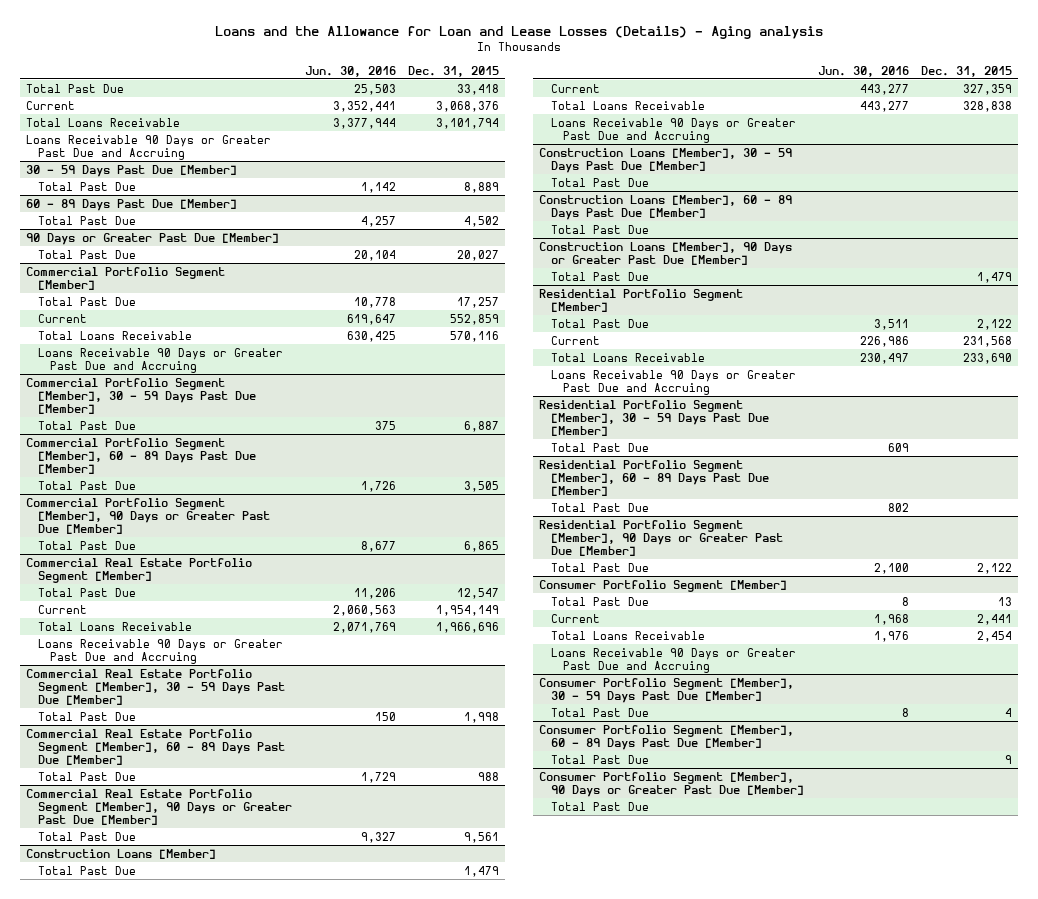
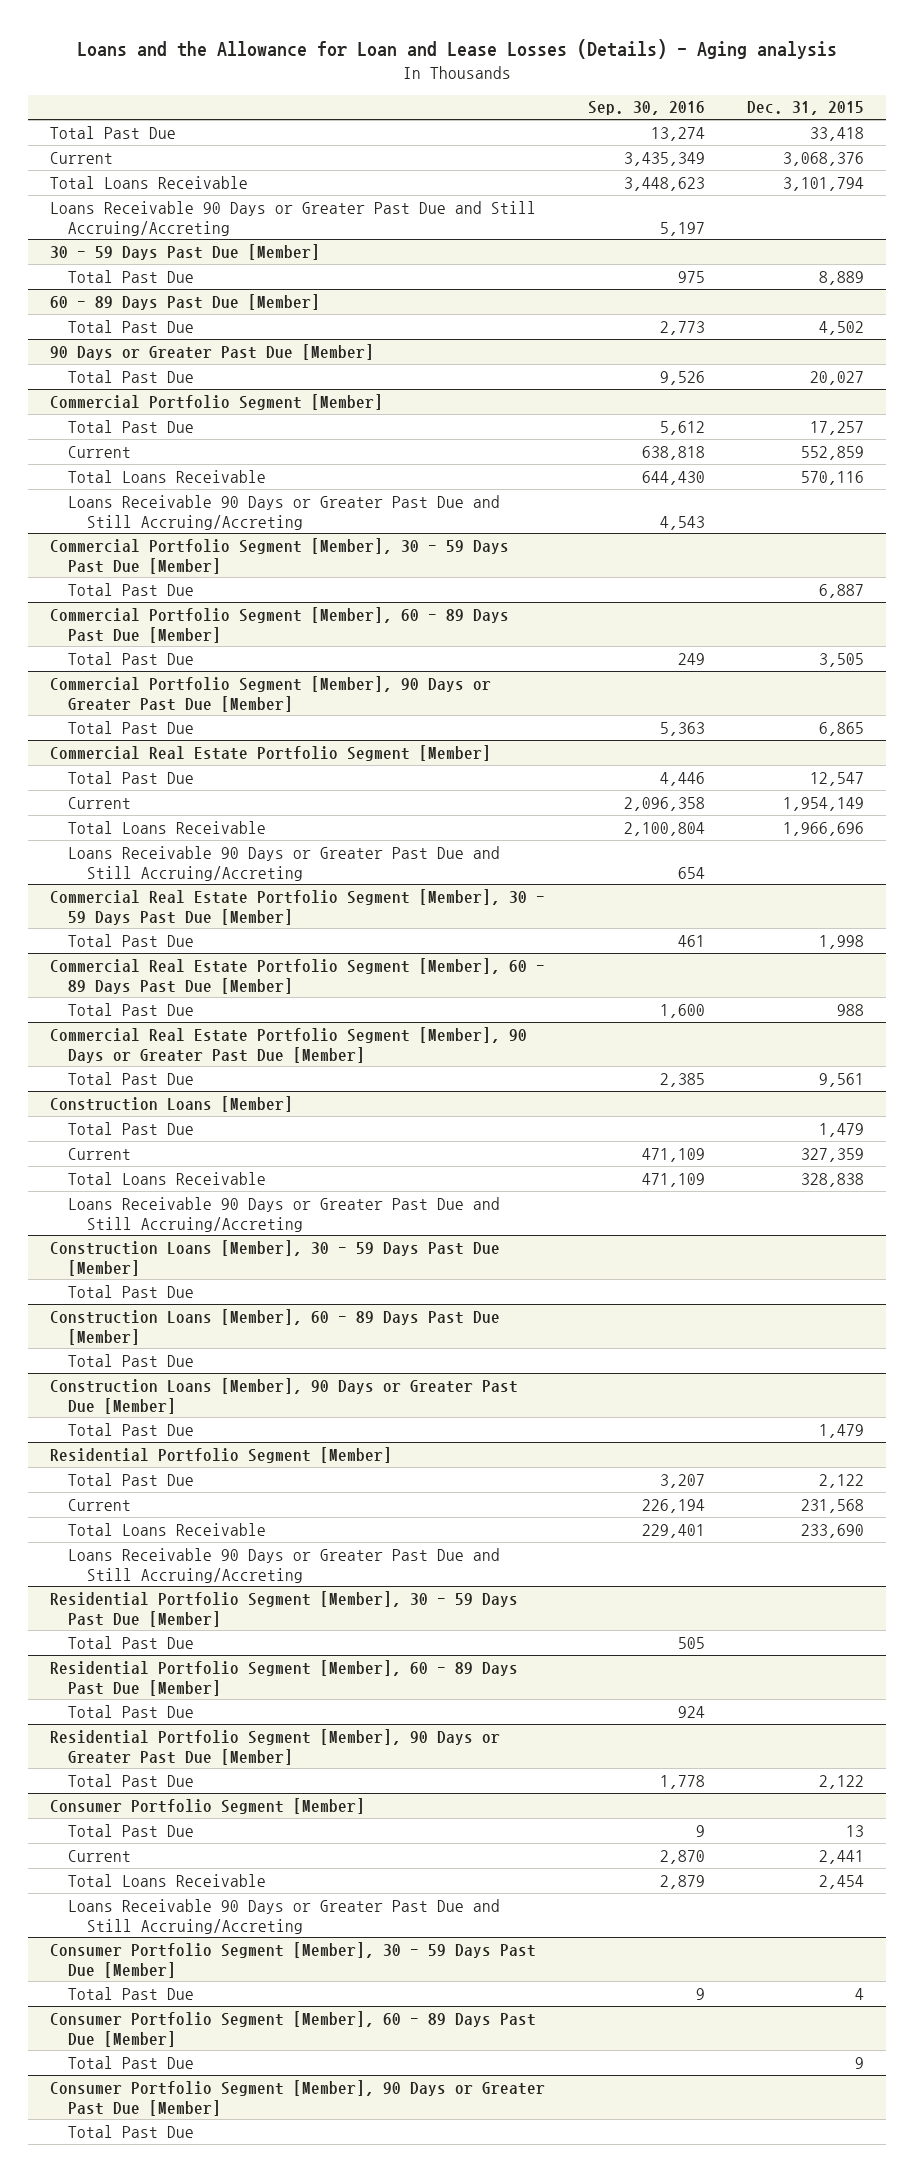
[304,65,396,77] Jun. 30, 2016 -> none
none -> [587,101,705,116] Sep. 30, 2016
[25,134,271,160] Loans Receivable 90 Days or Greater Past Due and Accruing -> [49,200,536,236] Loans Receivable 90 Days or Greater Past Due and Still Accruing/Accreting
[37,347,283,373] Loans Receivable 90 Days or Greater Past Due and Accruing -> [68,494,501,530] Loans Receivable 90 Days or Greater Past Due and Still Accruing/Accreting
[37,638,283,664] Loans Receivable 90 Days or Greater Past Due and Accruing -> [68,845,501,881] Loans Receivable 90 Days or Greater Past Due and Still Accruing/Accreting
[550,117,796,143] Loans Receivable 90 Days or Greater Past Due and Accruing -> [68,1196,501,1232] Loans Receivable 90 Days or Greater Past Due and Still Accruing/Accreting
[550,369,796,395] Loans Receivable 90 Days or Greater Past Due and Accruing -> [68,1547,501,1583] Loans Receivable 90 Days or Greater Past Due and Still Accruing/Accreting
[550,647,796,673] Loans Receivable 90 Days or Greater Past Due and Accruing -> [68,1898,501,1934] Loans Receivable 90 Days or Greater Past Due and Still Accruing/Accreting

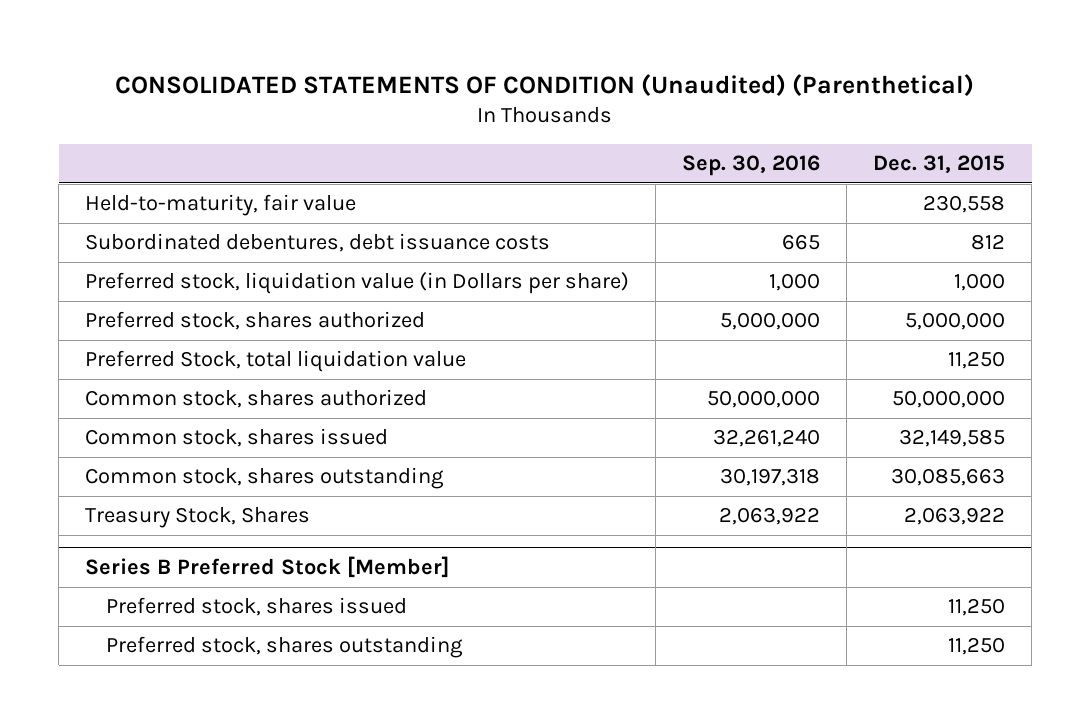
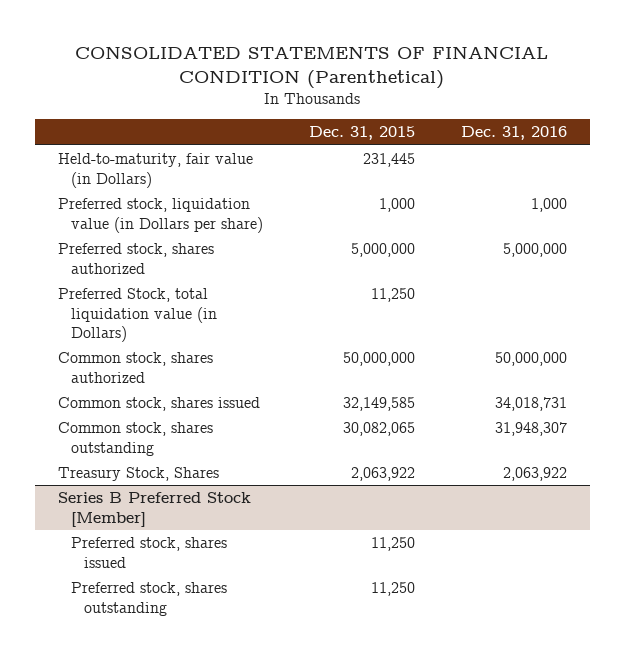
[115,73,975,96] CONSOLIDATED STATEMENTS OF CONDITION (Unaudited) (Parenthetical) -> [75,45,549,89] CONSOLIDATED STATEMENTS OF FINANCIAL CONDITION (Parenthetical)
[682,155,821,177] Sep. 30, 2016 -> none
none -> [461,126,568,141] Dec. 31, 2016
[85,233,551,253] Subordinated debentures, debt issuance costs -> none
[85,194,357,217] Held-to-maturity, fair value -> [57,153,253,188] Held-to-maturity, fair value (in Dollars)
[923,195,1006,214] 230,558 -> [363,153,416,168] 231,445
[85,350,467,373] Preferred Stock, total liquidation value -> [57,288,217,342] Preferred Stock, total liquidation value (in Dollars)
[891,468,1006,487] 30,085,663 -> [343,422,416,437] 30,082,065

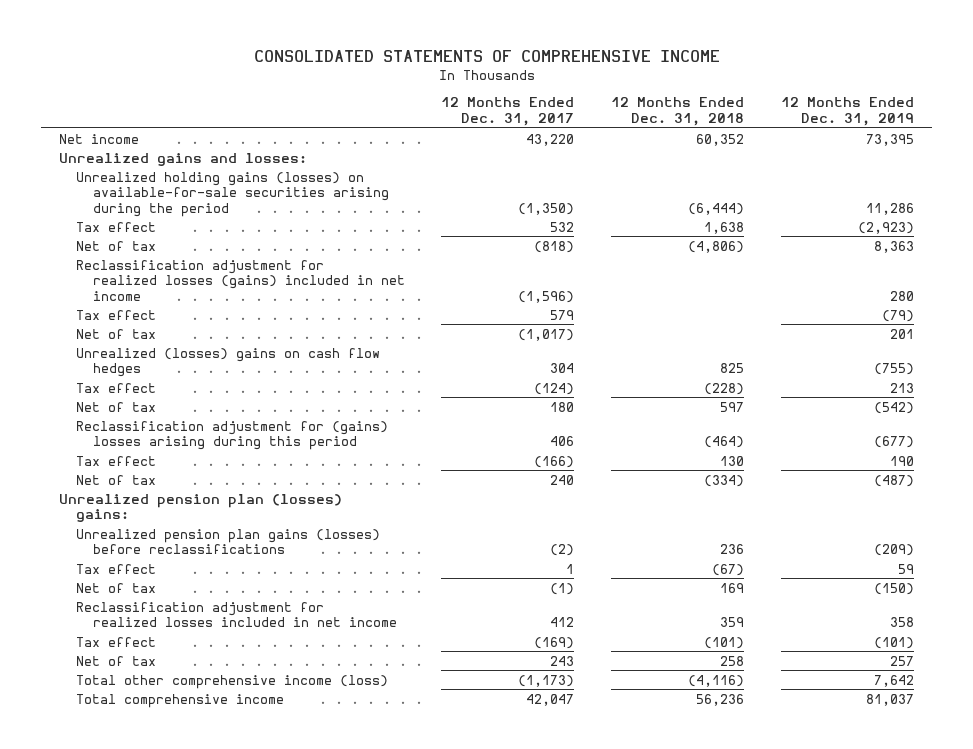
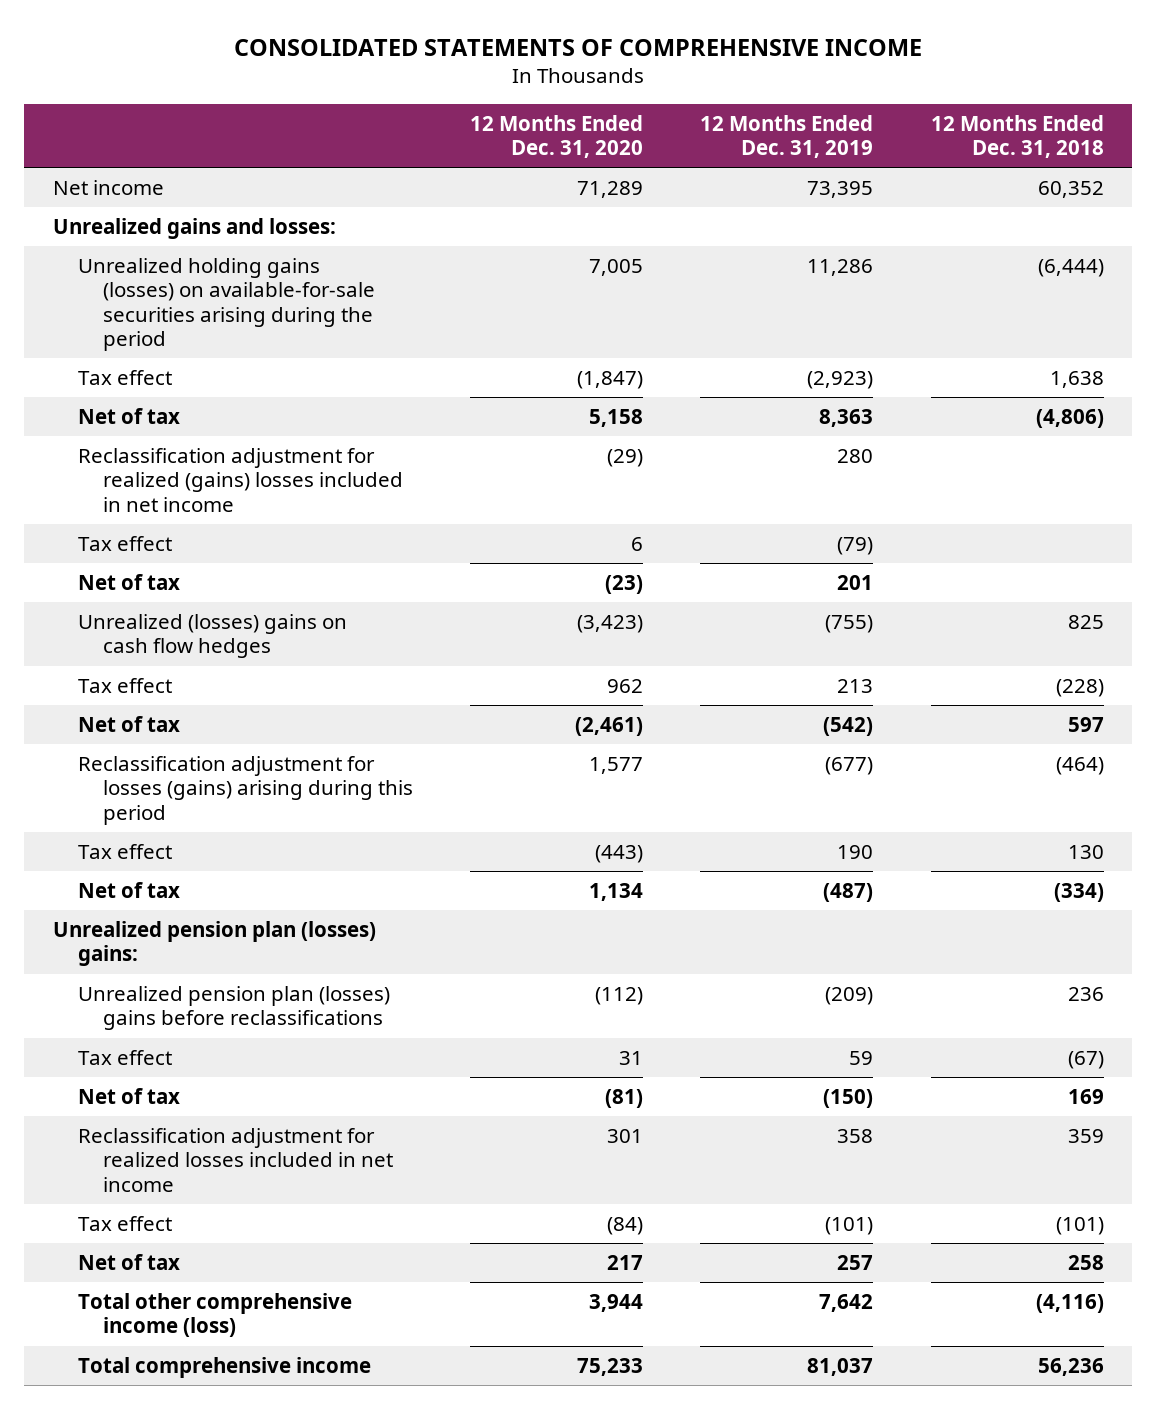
[441,97,575,127] 12 Months Ended Dec. 31, 2017 -> none
none -> [469,114,643,158] 12 Months Ended Dec. 31, 2020
[76,259,405,301] Reclassification adjustment for realized losses (gains) included in net income -> [77,447,403,512] Reclassification adjustment for realized (gains) losses included in net income
[76,420,389,451] Reclassification adjustment for (gains) losses arising during this period -> [77,755,413,825] Reclassification adjustment for losses (gains) arising during this period
[76,528,381,555] Unrealized pension plan gains (losses) before reclassifications -> [77,985,390,1031] Unrealized pension plan (losses) gains before reclassifications

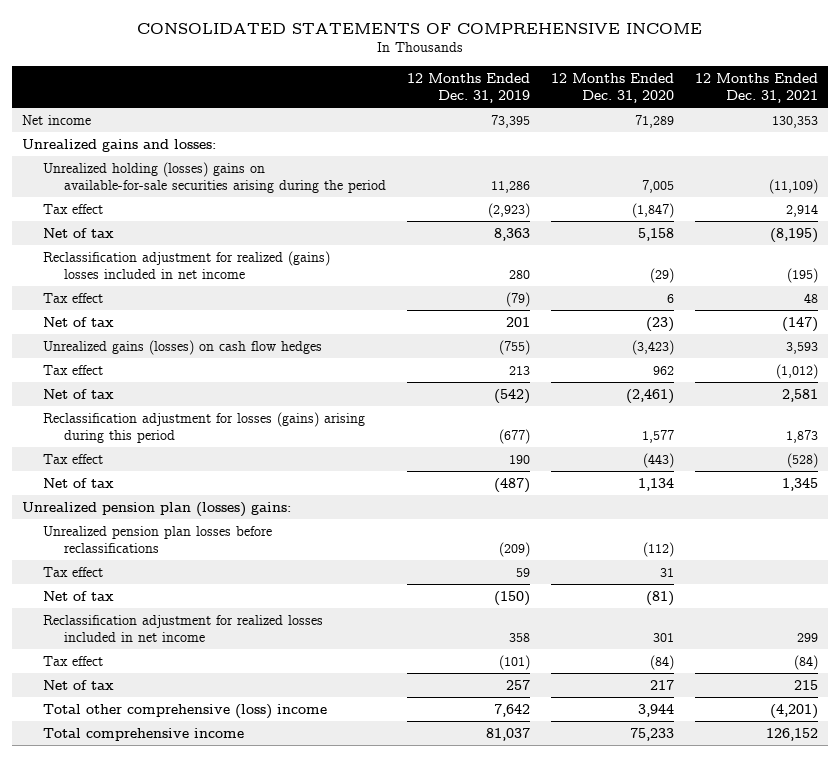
[930,114,1104,158] 12 Months Ended Dec. 31, 2018 -> none
none -> [694,73,818,104] 12 Months Ended Dec. 31, 2021
[77,257,375,351] Unrealized holding gains (losses) on available-for-sale securities arising during the period -> [43,161,387,193] Unrealized holding (losses) gains on available-for-sale securities arising during the period
[77,613,347,659] Unrealized (losses) gains on cash flow hedges -> [43,339,323,355] Unrealized gains (losses) on cash flow hedges
[77,985,390,1031] Unrealized pension plan (losses) gains before reclassifications -> [43,525,273,553] Unrealized pension plan losses before reclassifications
[77,1292,352,1338] Total other comprehensive income (loss) -> [43,703,328,719] Total other comprehensive (loss) income

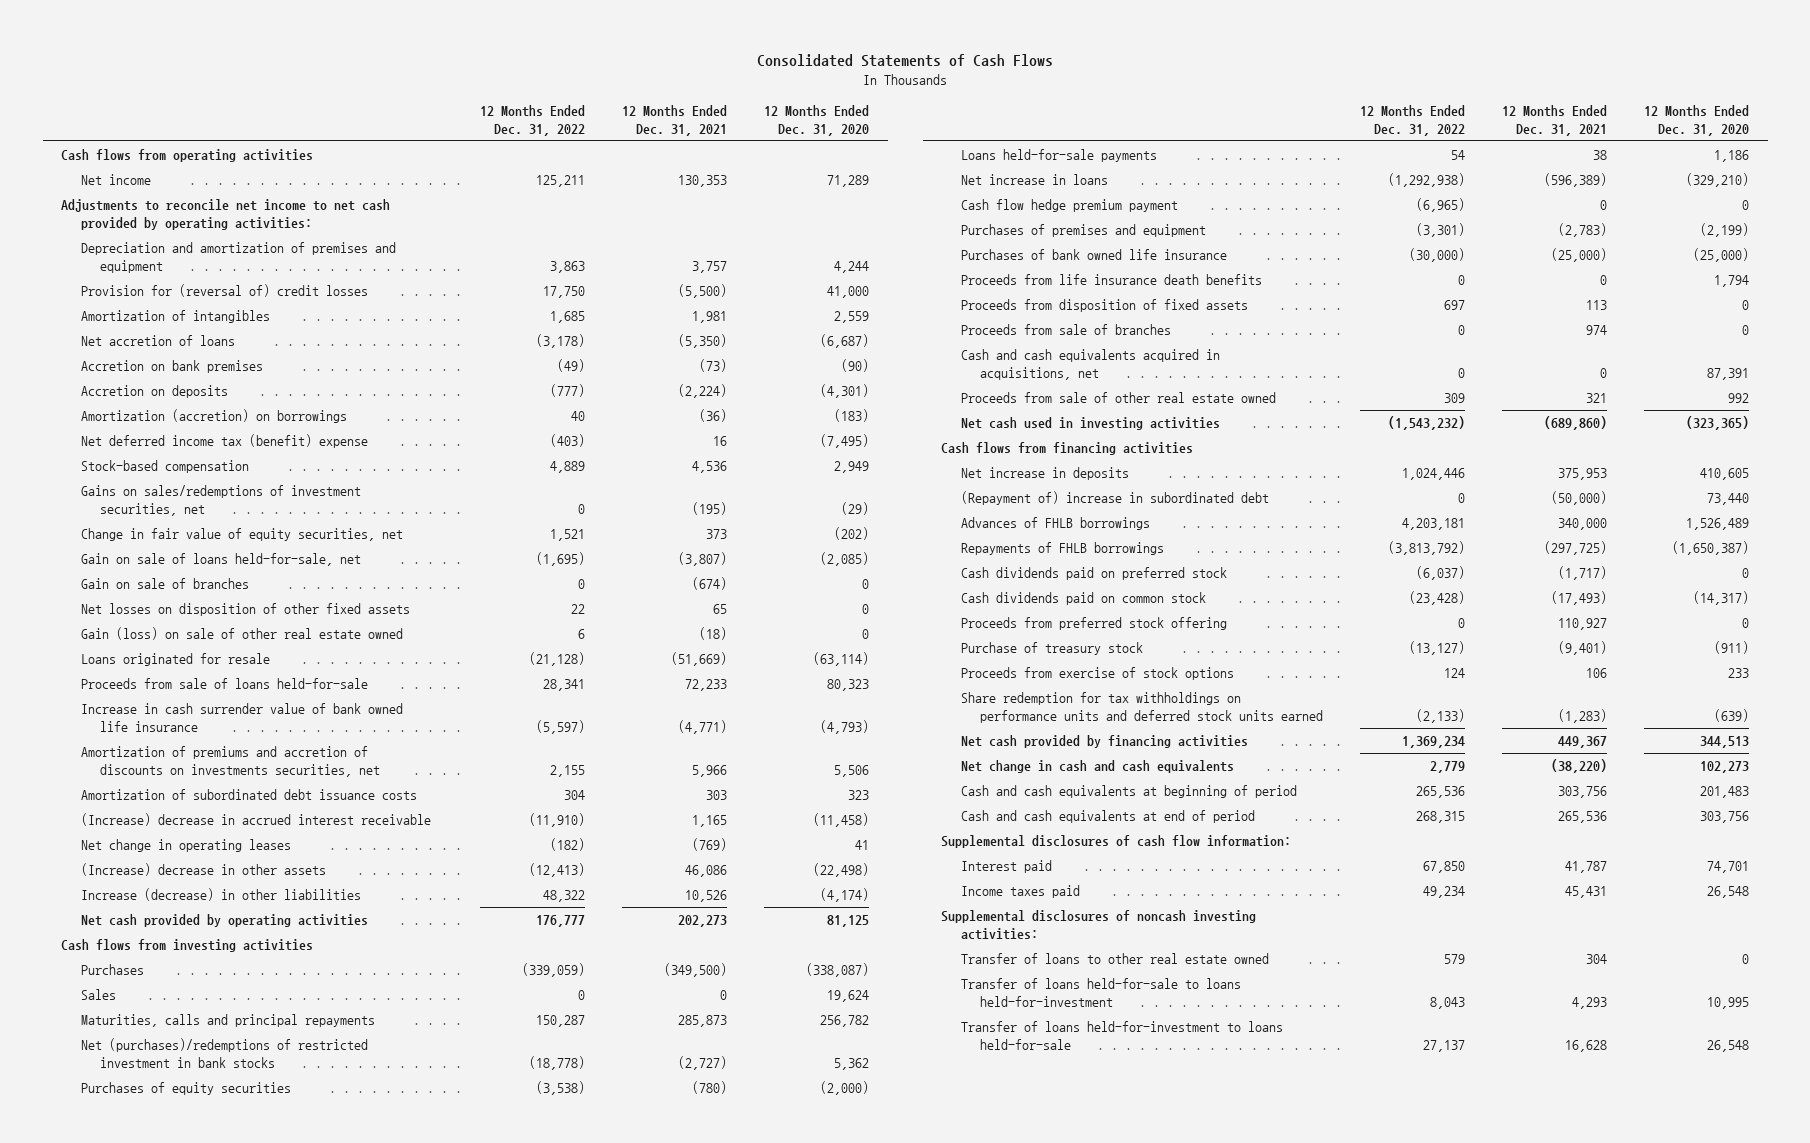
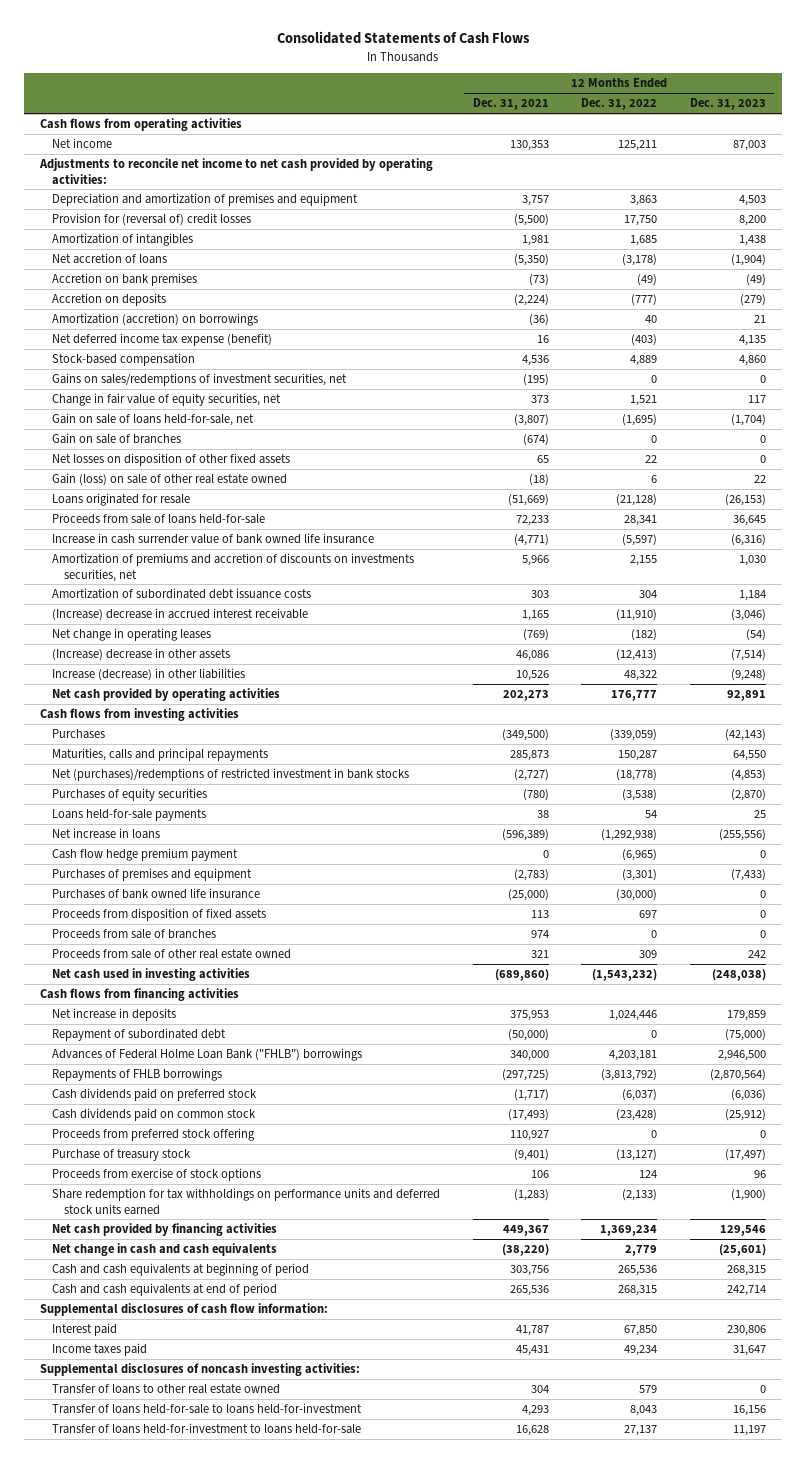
[764,104,870,136] 12 Months Ended Dec. 31, 2020 -> none
none -> [689,98,766,111] Dec. 31, 2023
[80,434,368,449] Net deferred income tax (benefit) expense -> [51,333,272,347] Net deferred income tax expense (benefit)
[80,989,116,1001] Sales -> none
[960,274,1262,286] Proceeds from life insurance death benefits -> none
[960,349,1220,381] Cash and cash equivalents acquired in acquisitions, net -> none
[960,491,1269,506] (Repayment of) increase in subordinated debt -> [51,1028,226,1042] Repayment of subordinated debt
[960,517,1150,531] Advances of FHLB borrowings -> [51,1048,362,1062] Advances of Federal Holme Loan Bank ("FHLB") borrowings

